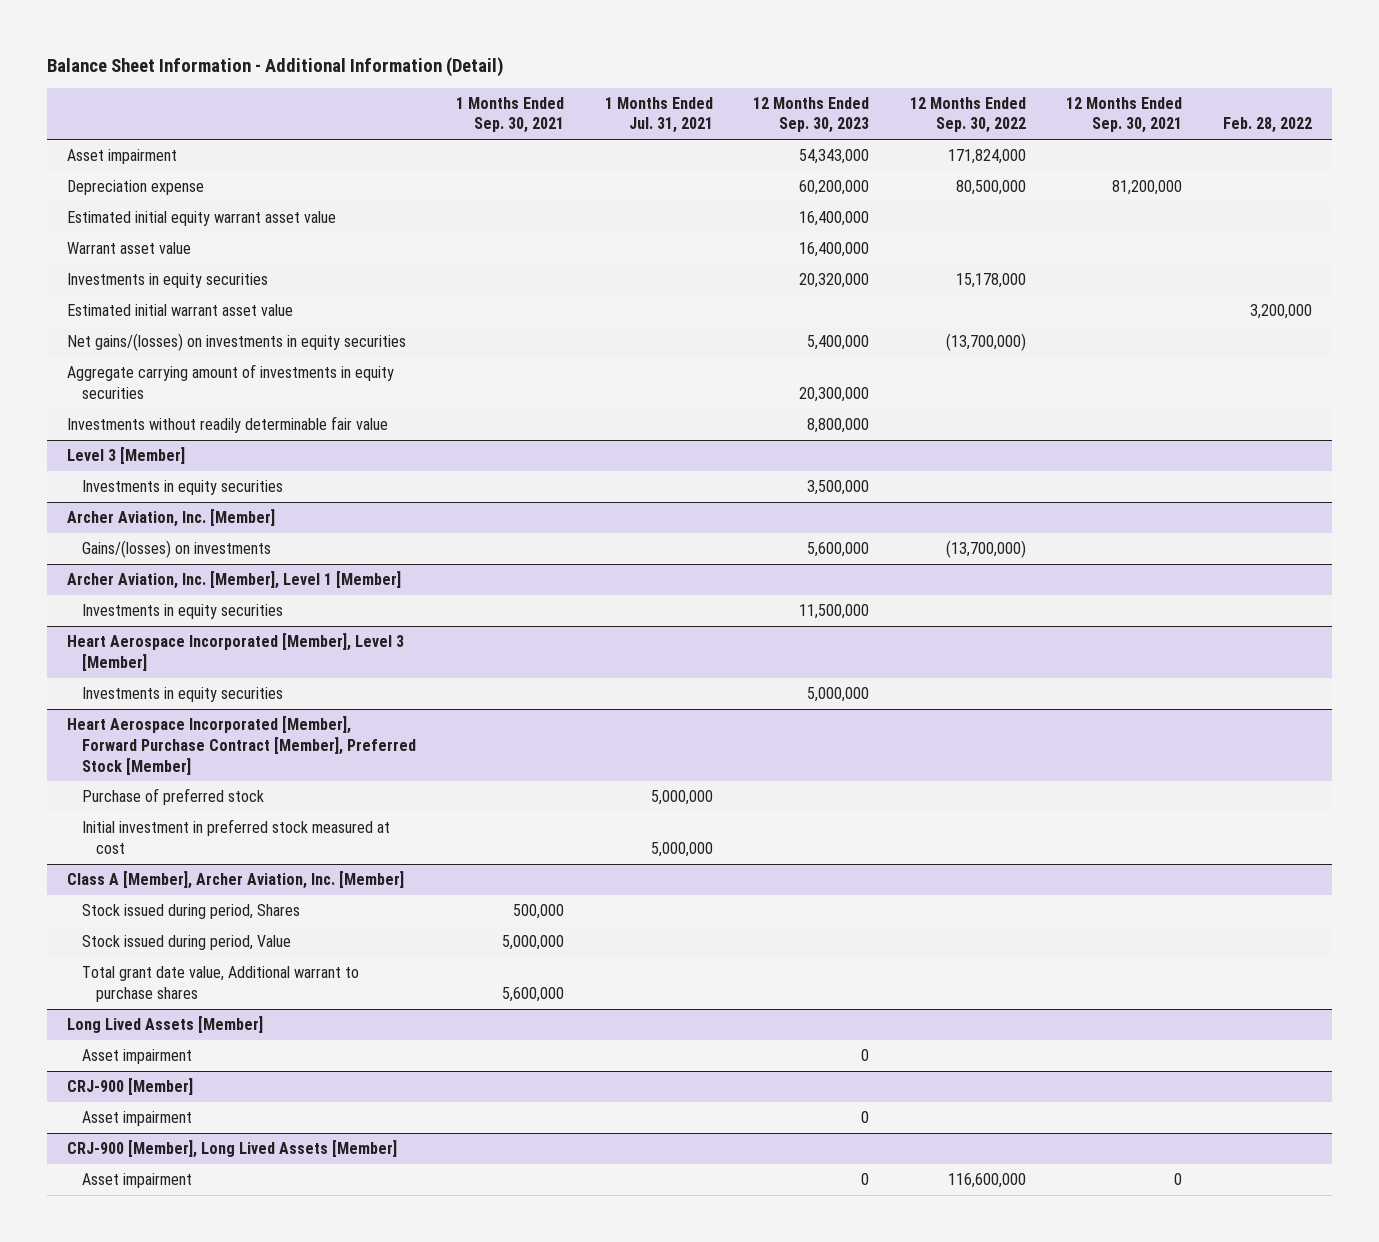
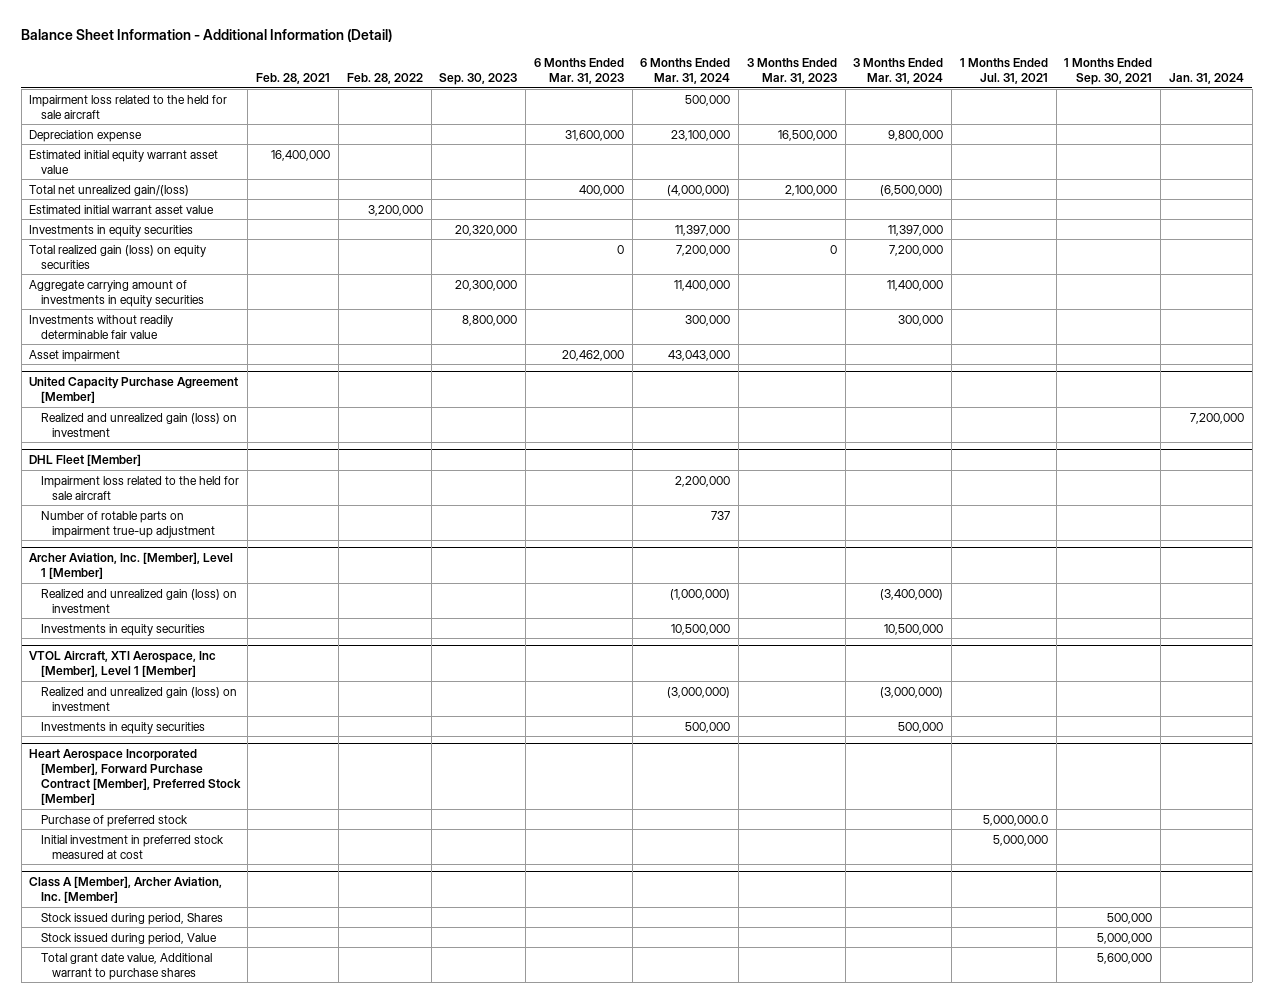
[753,96,870,134] 12 Months Ended Sep. 30, 2023 -> none
[909,96,1026,134] 12 Months Ended Sep. 30, 2022 -> none
[1066,96,1183,134] 12 Months Ended Sep. 30, 2021 -> none
none -> [256,72,331,84] Feb. 28, 2021
none -> [439,72,518,85] Sep. 30, 2023
none -> [533,57,624,84] 6 Months Ended Mar. 31, 2023
none -> [640,57,731,84] 6 Months Ended Mar. 31, 2024
none -> [746,57,837,84] 3 Months Ended Mar. 31, 2023
none -> [853,57,944,84] 3 Months Ended Mar. 31, 2024
none -> [1168,72,1244,84] Jan. 31, 2024
none -> [29,94,228,119] Impairment loss related to the held for sale aircraft
[66,242,191,255] Warrant asset value -> none
none -> [29,184,190,196] Total net unrealized gain/(loss)
[66,273,268,289] Investments in equity securities -> [29,224,194,237] Investments in equity securities
[66,333,406,352] Net gains/(losses) on investments in equity securities -> [29,244,207,269] Total realized gain (loss) on equity securities
[66,447,185,465] Level 3 [Member] -> none
[81,480,283,496] Investments in equity securities -> none
[66,509,275,528] Archer Aviation, Inc. [Member] -> none
[81,540,271,559] Gains/(losses) on investments -> none
[66,149,177,165] Asset impairment -> [29,349,121,362] Asset impairment
none -> [29,377,239,404] United Capacity Purchase Agreement [Member]
none -> [40,412,237,437] Realized and unrealized gain (loss) on investment
none -> [29,454,142,467] DHL Fleet [Member]
none -> [40,475,239,500] Impairment loss related to the held for sale aircraft
none -> [40,510,216,538] Number of rotable parts on impairment true-up adjustment
none -> [40,588,237,613] Realized and unrealized gain (loss) on investment
[66,633,404,671] Heart Aerospace Incorporated [Member], Level 3 [Member] -> none
[81,687,283,703] Investments in equity securities -> none
none -> [29,651,217,678] VTOL Aircraft, XTI Aerospace, Inc [Member], Level 1 [Member]
none -> [40,686,237,711] Realized and unrealized gain (loss) on investment
none -> [40,721,205,734] Investments in equity securities
[650,790,713,806] 5,000,000 -> [982,814,1048,826] 5,000,000.0
[66,1016,263,1034] Long Lived Assets [Member] -> none
[81,1049,192,1065] Asset impairment -> none
[66,1078,193,1096] CRJ-900 [Member] -> none
[81,1111,192,1127] Asset impairment -> none
[66,1140,397,1159] CRJ-900 [Member], Long Lived Assets [Member] -> none
[81,1173,192,1189] Asset impairment -> none

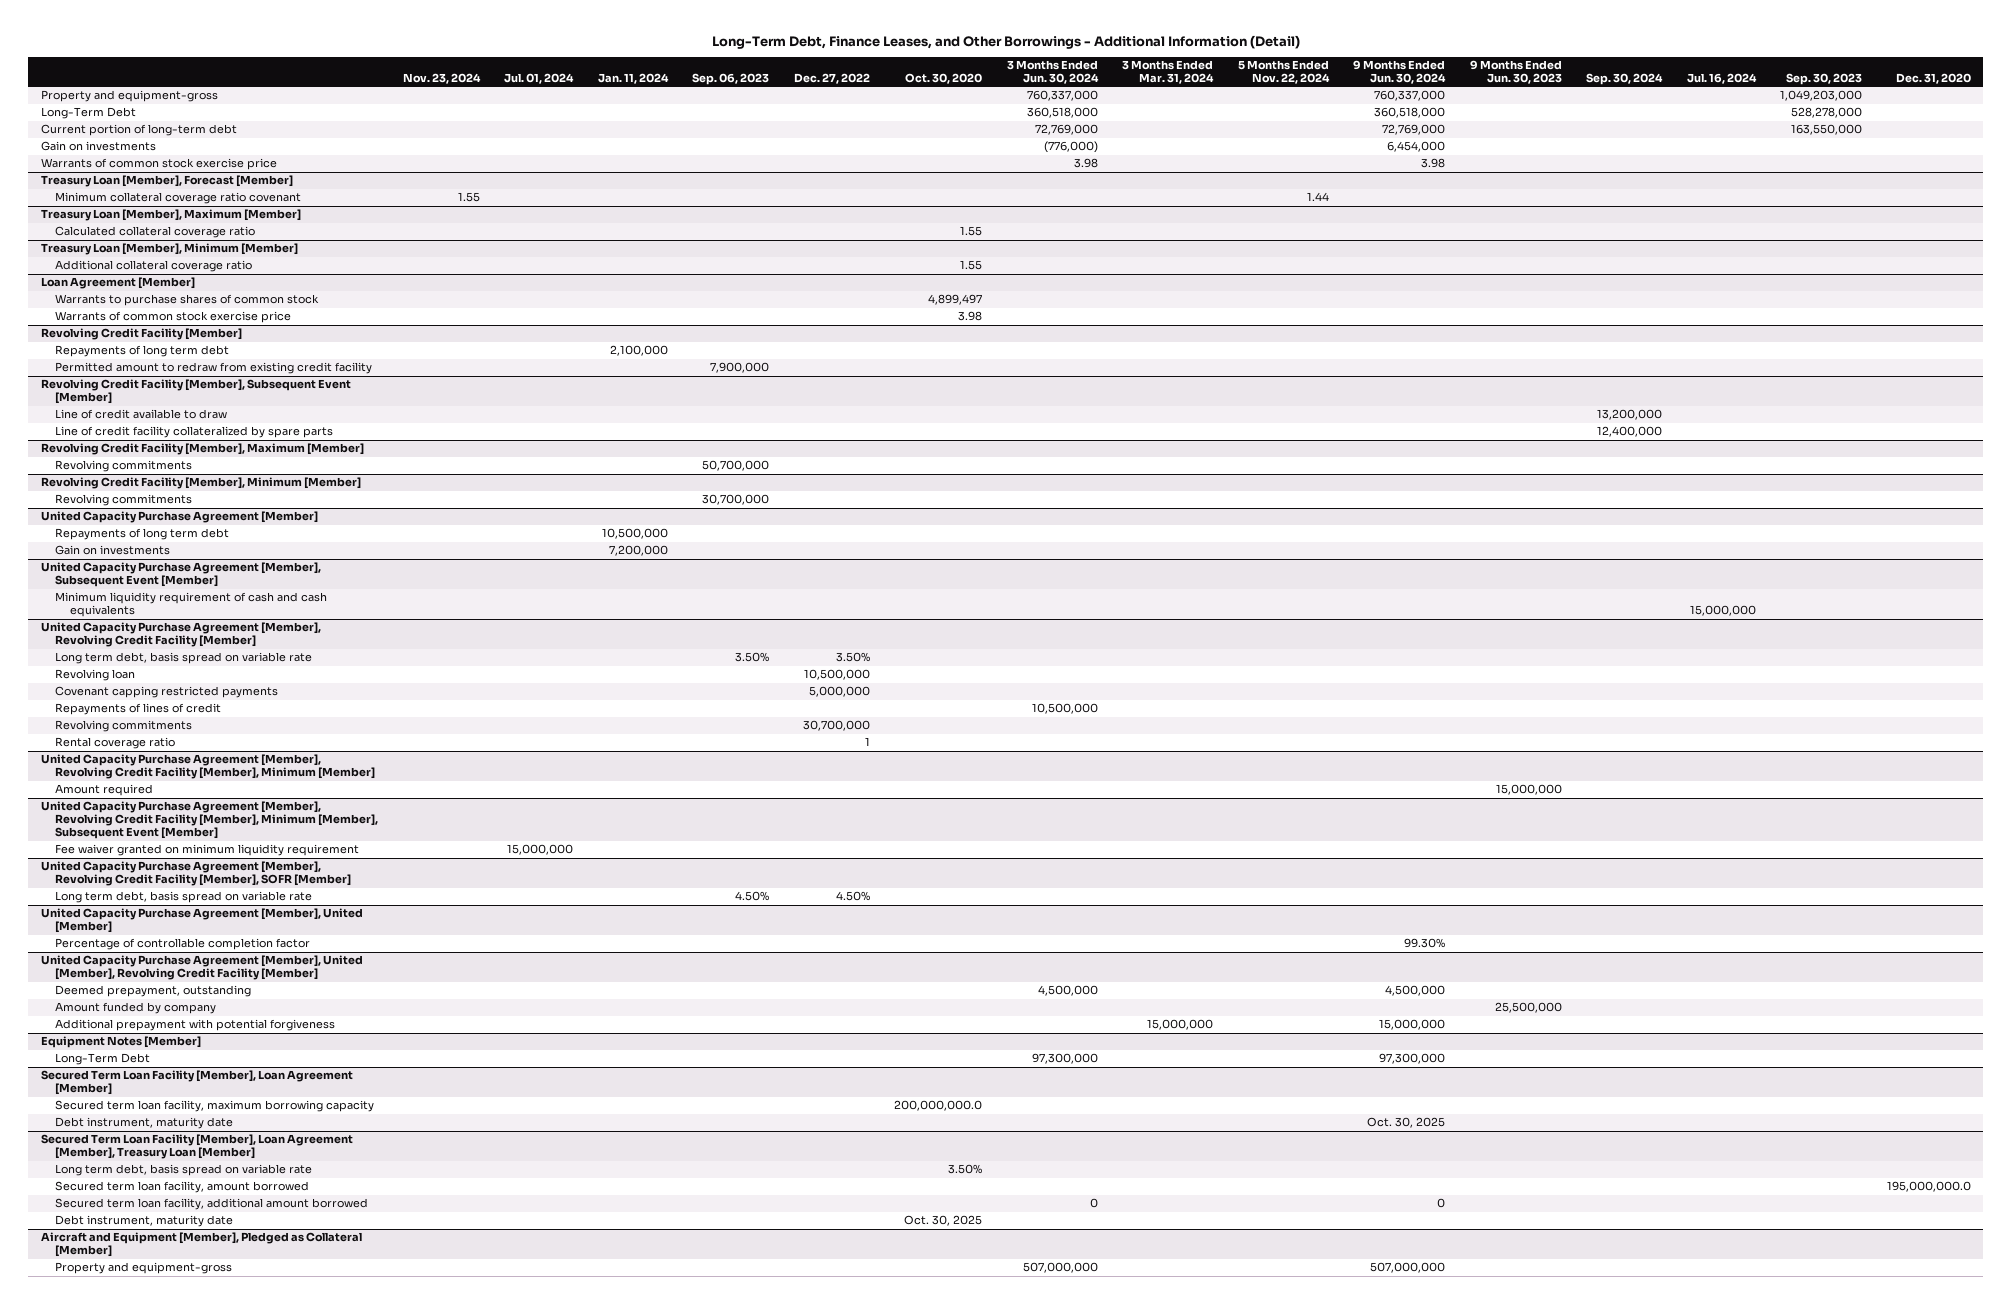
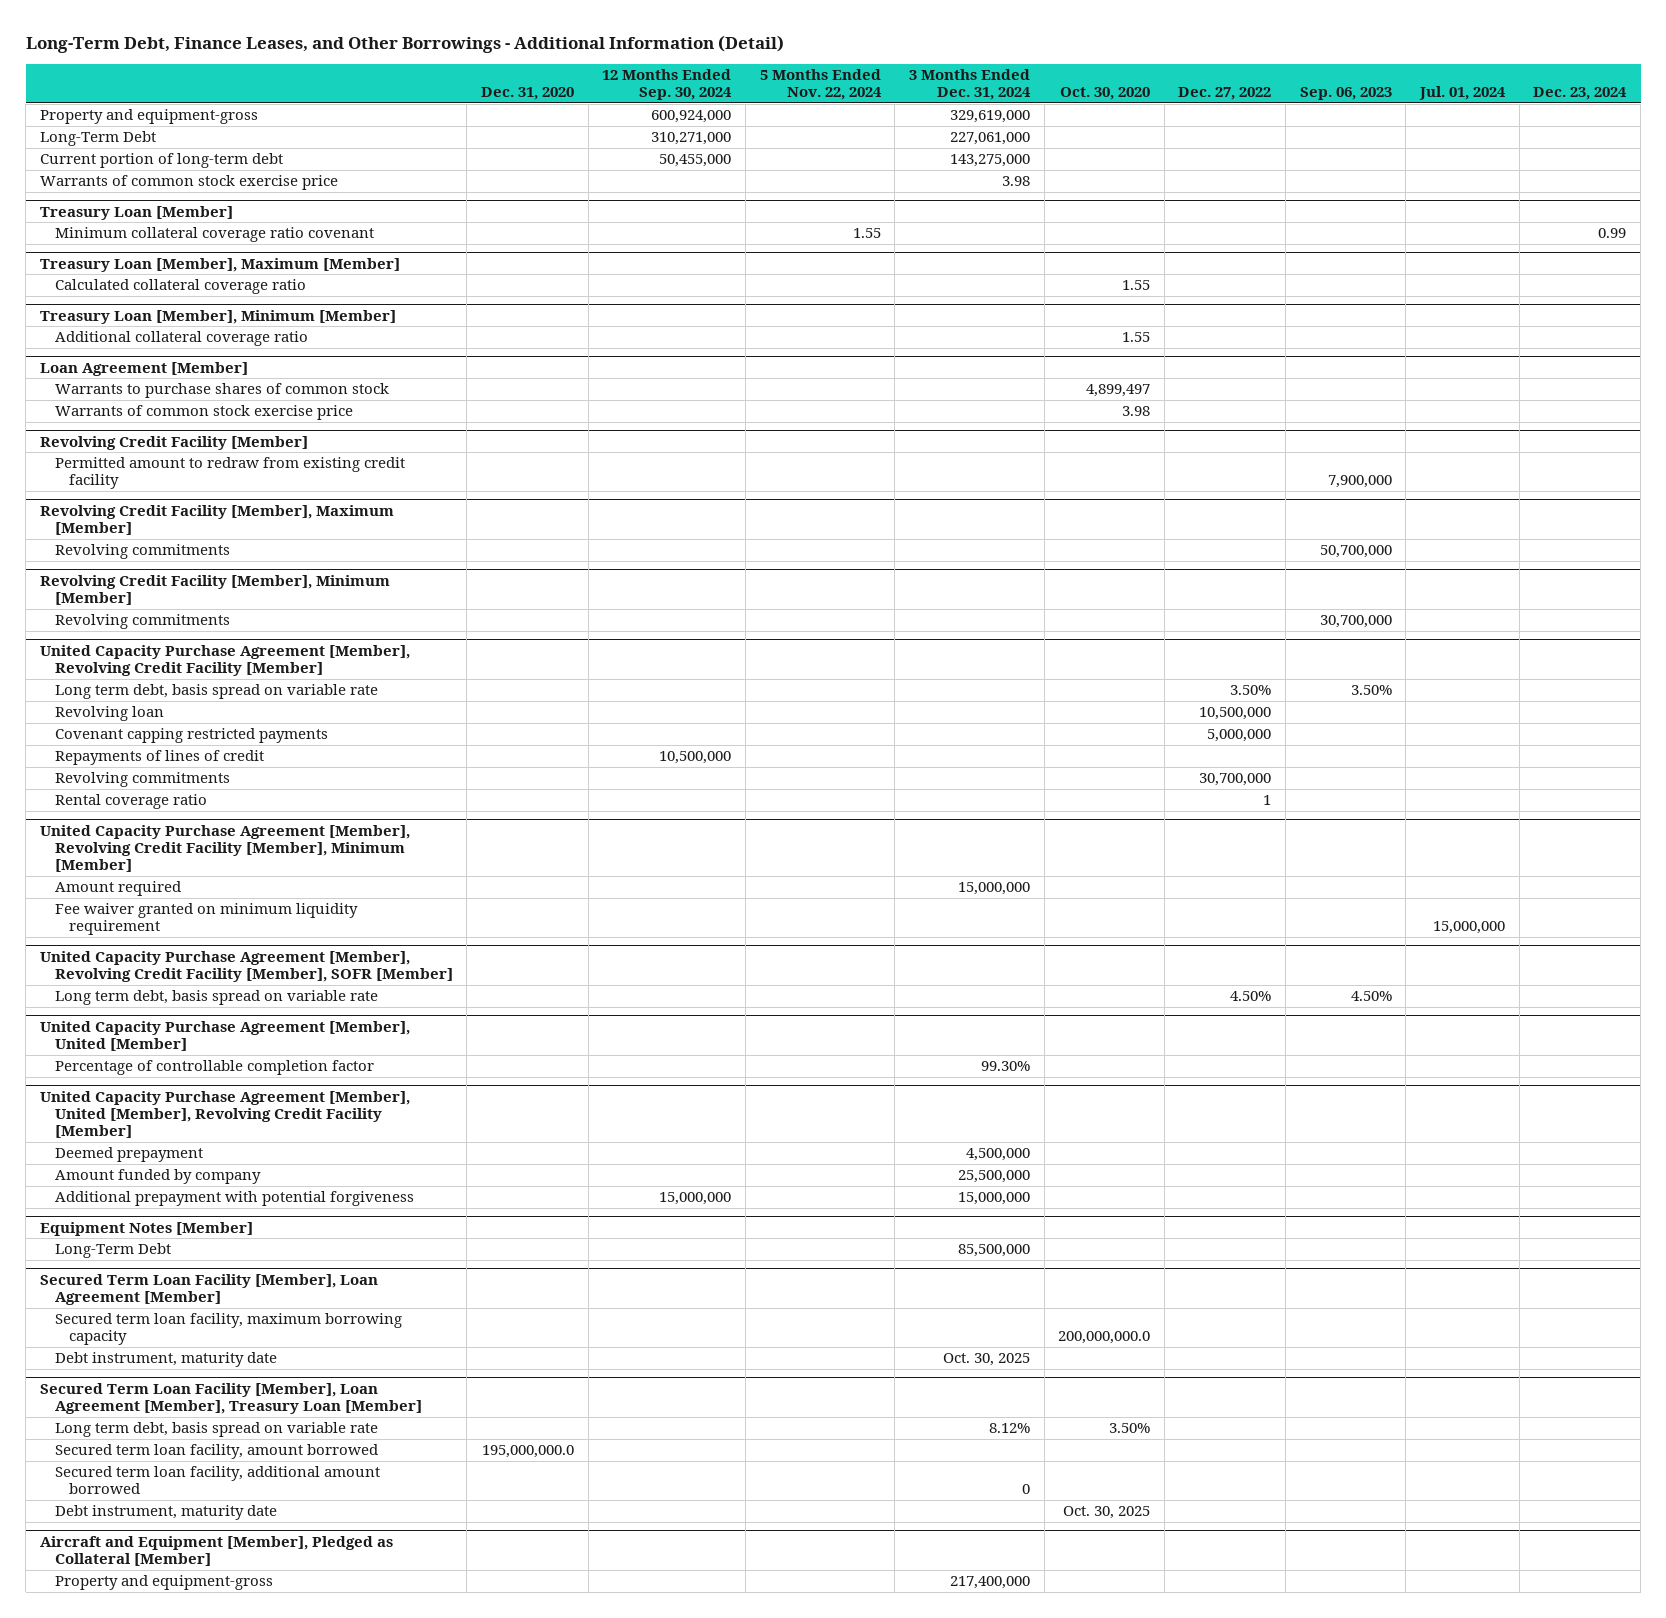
[402,73,481,85] Nov. 23, 2024 -> none
[597,73,669,85] Jan. 11, 2024 -> none
[1006,60,1099,85] 3 Months Ended Jun. 30, 2024 -> none
[1122,60,1215,85] 3 Months Ended Mar. 31, 2024 -> none
[1353,60,1447,85] 9 Months Ended Jun. 30, 2024 -> none
[1469,60,1562,85] 9 Months Ended Jun. 30, 2023 -> none
[1586,73,1664,86] Sep. 30, 2024 -> none
[1686,73,1757,85] Jul. 16, 2024 -> none
[1786,73,1863,86] Sep. 30, 2023 -> none
none -> [602,68,733,101] 12 Months Ended Sep. 30, 2024
none -> [908,68,1031,101] 3 Months Ended Dec. 31, 2024
none -> [1533,87,1628,101] Dec. 23, 2024
[40,141,156,152] Gain on investments -> none
[40,175,293,188] Treasury Loan [Member], Forecast [Member] -> [39,205,233,220] Treasury Loan [Member]
[1306,192,1329,202] 1.44 -> [852,228,881,239] 1.55
[55,345,230,358] Repayments of long term debt -> none
[40,379,351,405] Revolving Credit Facility [Member], Subsequent Event [Member] -> none
[55,409,228,420] Line of credit available to draw -> none
[55,426,334,439] Line of credit facility collateralized by spare parts -> none
[40,511,318,524] United Capacity Purchase Agreement [Member] -> none
[55,528,230,541] Repayments of long term debt -> none
[55,545,171,556] Gain on investments -> none
[40,562,321,588] United Capacity Purchase Agreement [Member], Subsequent Event [Member] -> none
[55,592,328,618] Minimum liquidity requirement of cash and cash equivalents -> none
[40,801,379,840] United Capacity Purchase Agreement [Member], Revolving Credit Facility [Member], Minimum [Member], Subsequent Event [Member] -> none
[55,844,360,857] Fee waiver granted on minimum liquidity requirement -> none
none -> [54,903,358,936] Fee waiver granted on minimum liquidity requirement
[55,985,252,998] Deemed prepayment, outstanding -> [54,1147,203,1163] Deemed prepayment

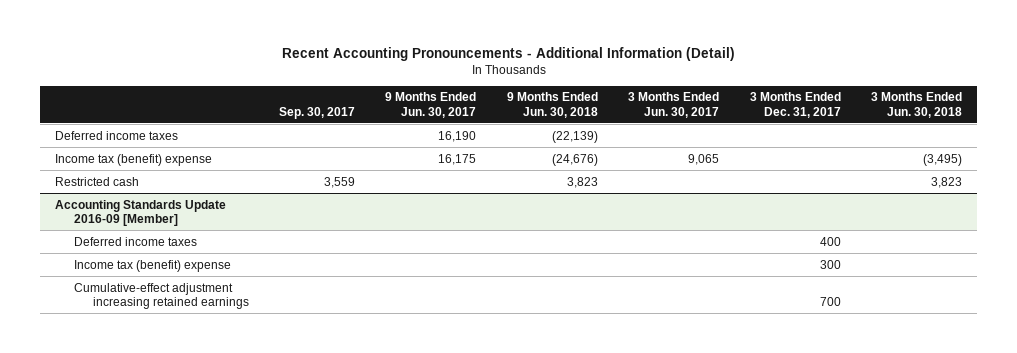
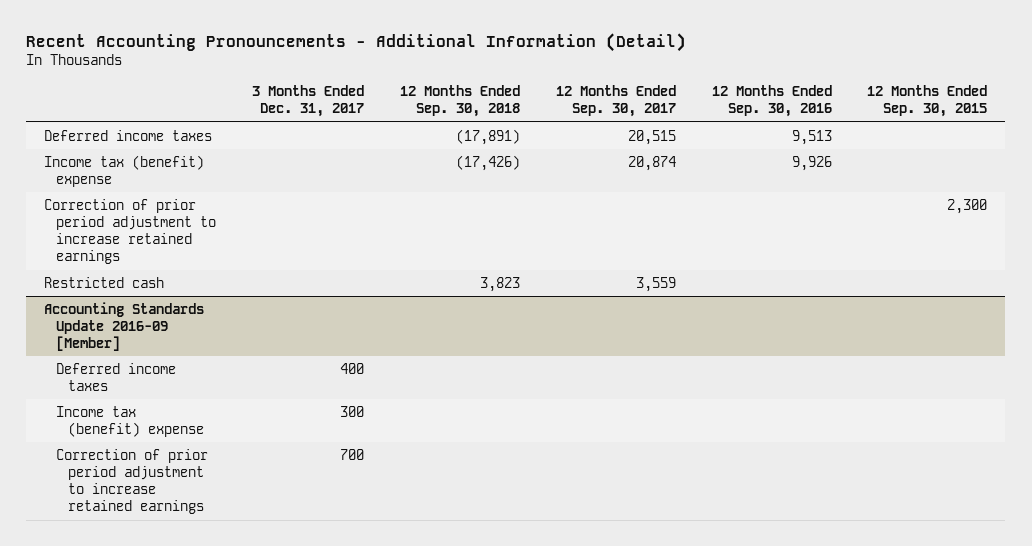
[279,106,356,119] Sep. 30, 2017 -> none
[385,92,477,118] 9 Months Ended Jun. 30, 2017 -> none
[506,92,598,118] 9 Months Ended Jun. 30, 2018 -> none
[628,92,720,118] 3 Months Ended Jun. 30, 2017 -> none
[871,92,963,118] 3 Months Ended Jun. 30, 2018 -> none
none -> [399,85,520,118] 12 Months Ended Sep. 30, 2018
none -> [555,85,676,118] 12 Months Ended Sep. 30, 2017
none -> [711,85,832,118] 12 Months Ended Sep. 30, 2016
none -> [867,85,988,118] 12 Months Ended Sep. 30, 2015
none -> [44,198,217,265] Correction of prior period adjustment to increase retained earnings
[73,282,249,309] Cumulative-effect adjustment increasing retained earnings -> [56,448,209,515] Correction of prior period adjustment to increase retained earnings

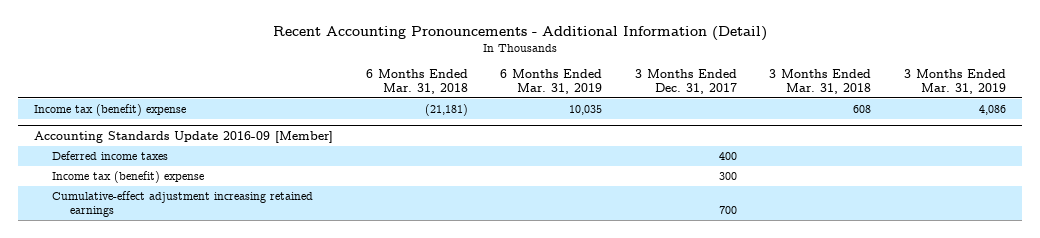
[399,85,520,118] 12 Months Ended Sep. 30, 2018 -> none
[555,85,676,118] 12 Months Ended Sep. 30, 2017 -> none
[711,85,832,118] 12 Months Ended Sep. 30, 2016 -> none
[867,85,988,118] 12 Months Ended Sep. 30, 2015 -> none
none -> [365,68,468,94] 6 Months Ended Mar. 31, 2018
none -> [500,68,603,94] 6 Months Ended Mar. 31, 2019
none -> [769,68,872,94] 3 Months Ended Mar. 31, 2018
none -> [903,68,1006,94] 3 Months Ended Mar. 31, 2019
[44,129,213,141] Deferred income taxes -> none
[44,198,217,265] Correction of prior period adjustment to increase retained earnings -> none
[44,276,165,288] Restricted cash -> none
[56,448,209,515] Correction of prior period adjustment to increase retained earnings -> [51,191,313,217] Cumulative-effect adjustment increasing retained earnings

